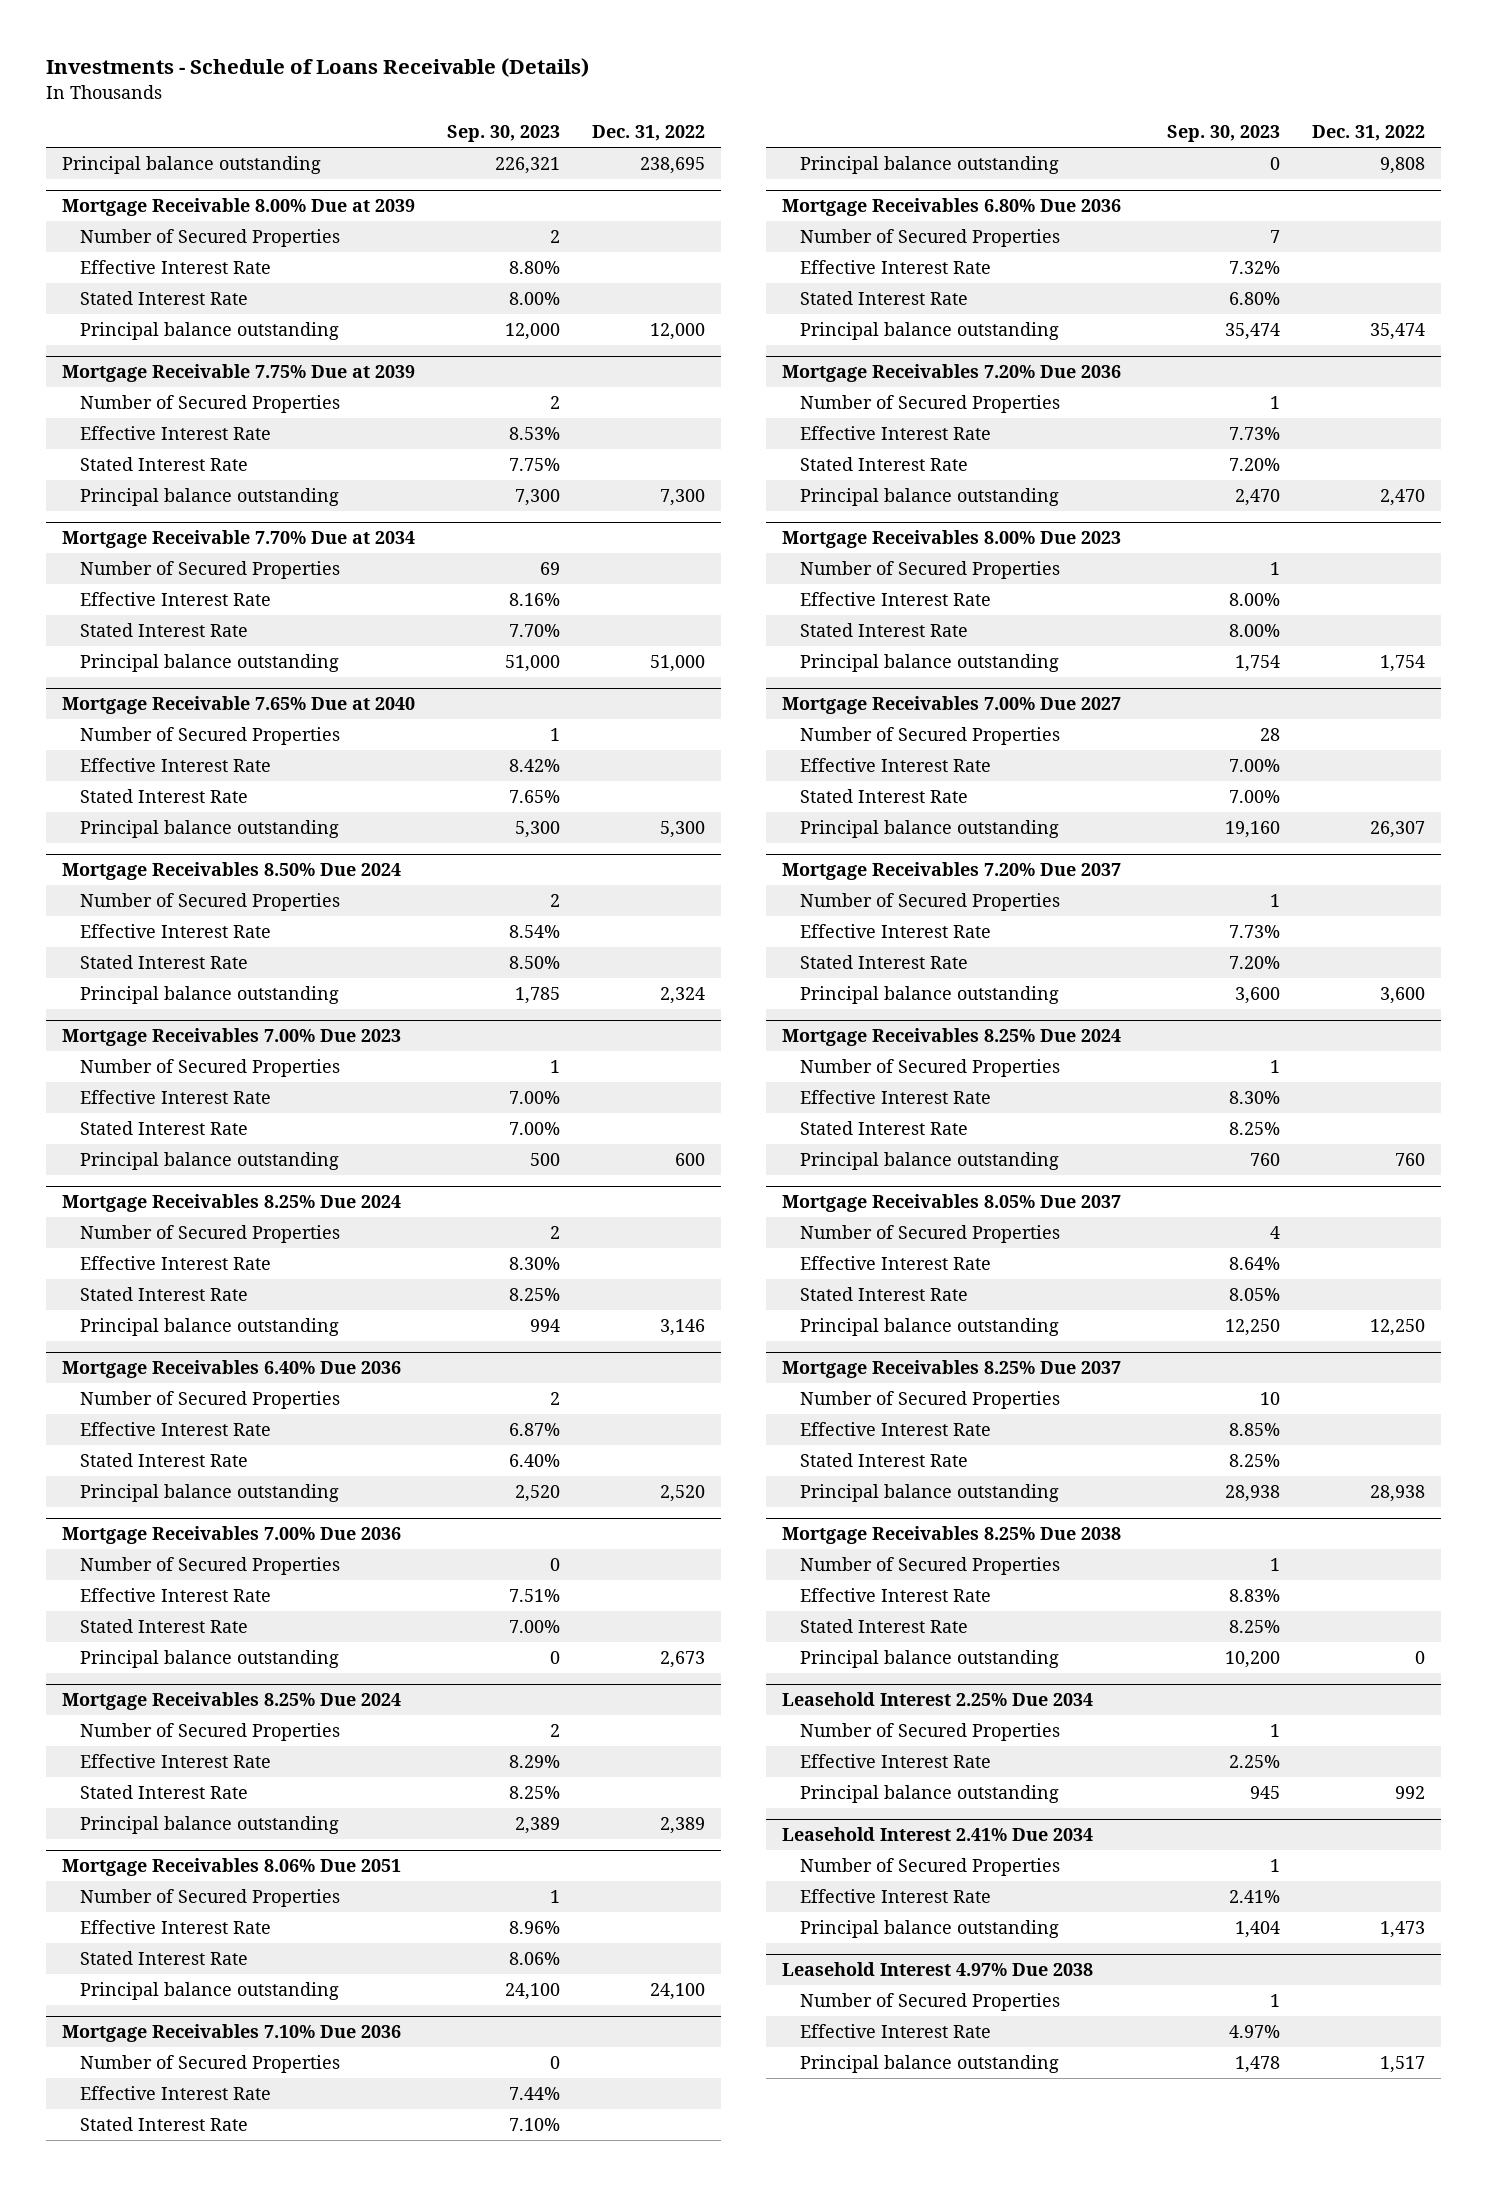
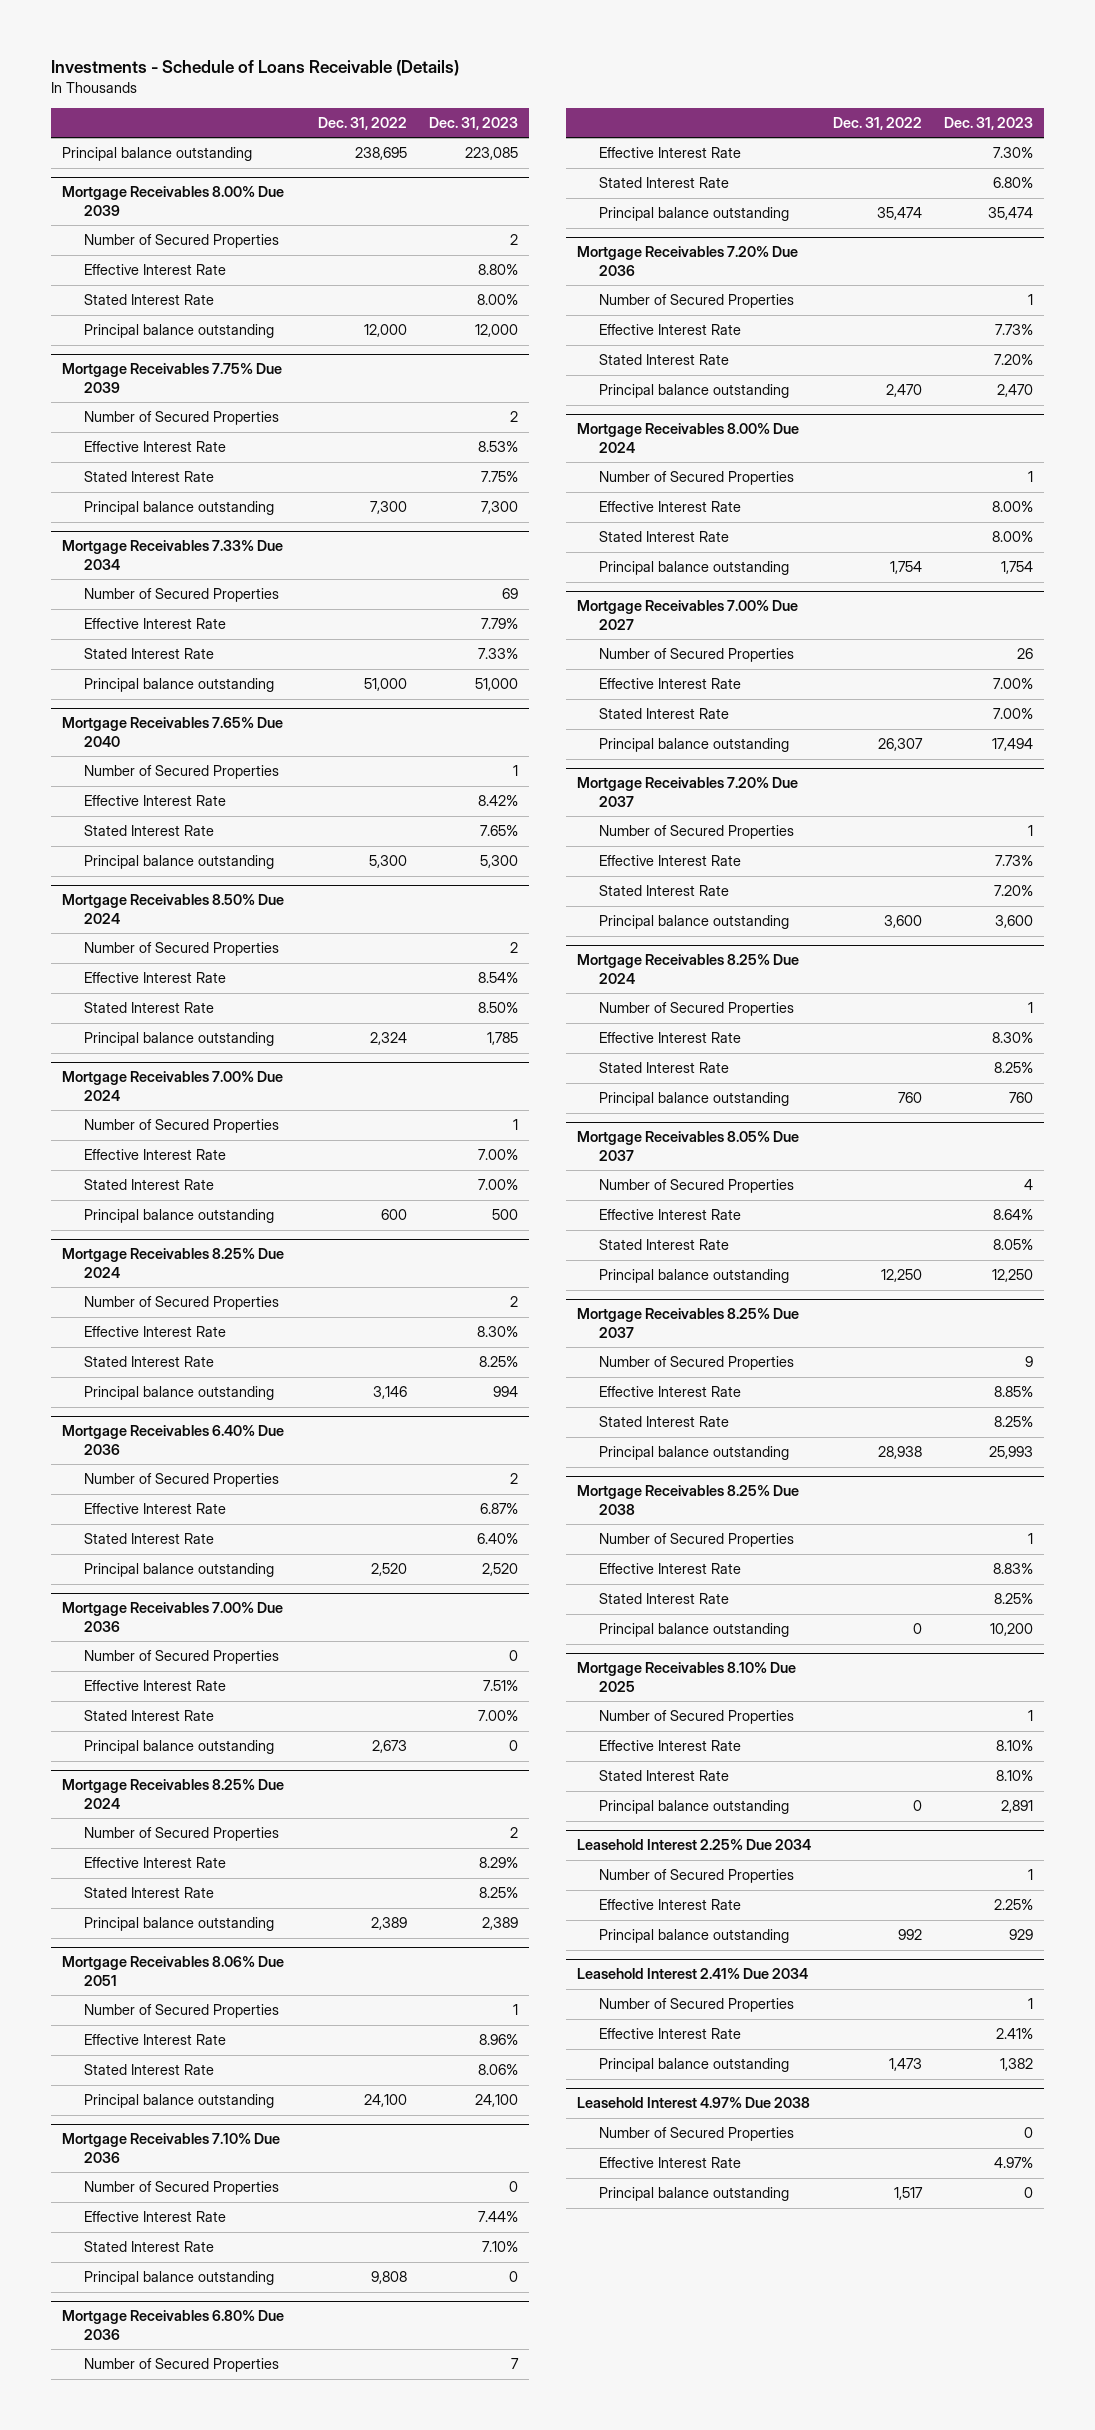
[447,125,561,143] Sep. 30, 2023 -> none
none -> [428,116,518,130] Dec. 31, 2023
[62,198,416,217] Mortgage Receivable 8.00% Due at 2039 -> [61,186,284,216] Mortgage Receivables 8.00% Due 2039
[62,364,416,383] Mortgage Receivable 7.75% Due at 2039 -> [61,363,282,393] Mortgage Receivables 7.75% Due 2039
[62,530,416,549] Mortgage Receivable 7.70% Due at 2034 -> [61,540,283,570] Mortgage Receivables 7.33% Due 2034
[62,696,416,715] Mortgage Receivable 7.65% Due at 2040 -> [61,717,283,747] Mortgage Receivables 7.65% Due 2040
[62,1028,402,1047] Mortgage Receivables 7.00% Due 2023 -> [61,1071,283,1101] Mortgage Receivables 7.00% Due 2024
[782,530,1122,549] Mortgage Receivables 8.00% Due 2023 -> [576,423,799,453] Mortgage Receivables 8.00% Due 2024
none -> [576,1662,796,1692] Mortgage Receivables 8.10% Due 2025
none -> [599,1710,795,1725] Number of Secured Properties
none -> [599,1740,742,1752] Effective Interest Rate
none -> [599,1770,730,1782] Stated Interest Rate
none -> [599,1800,790,1815] Principal balance outstanding

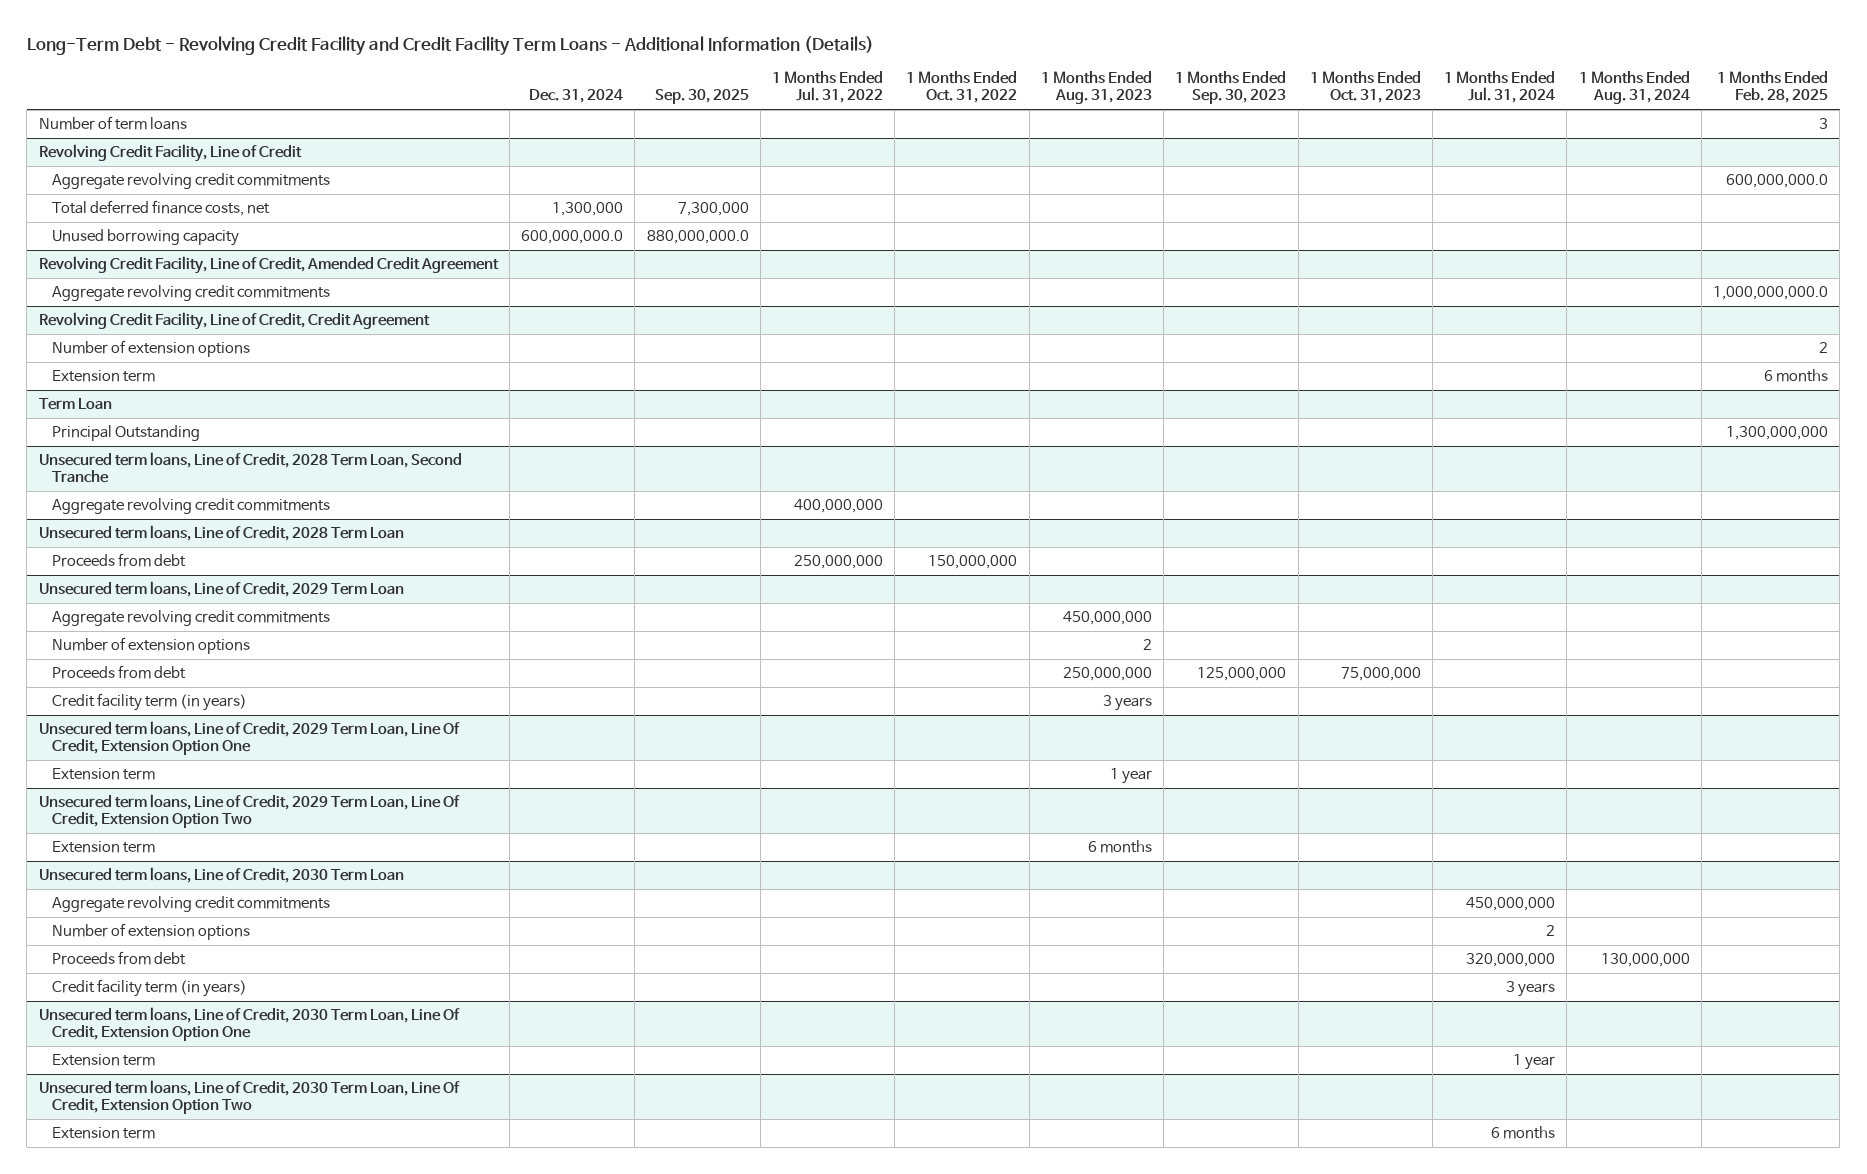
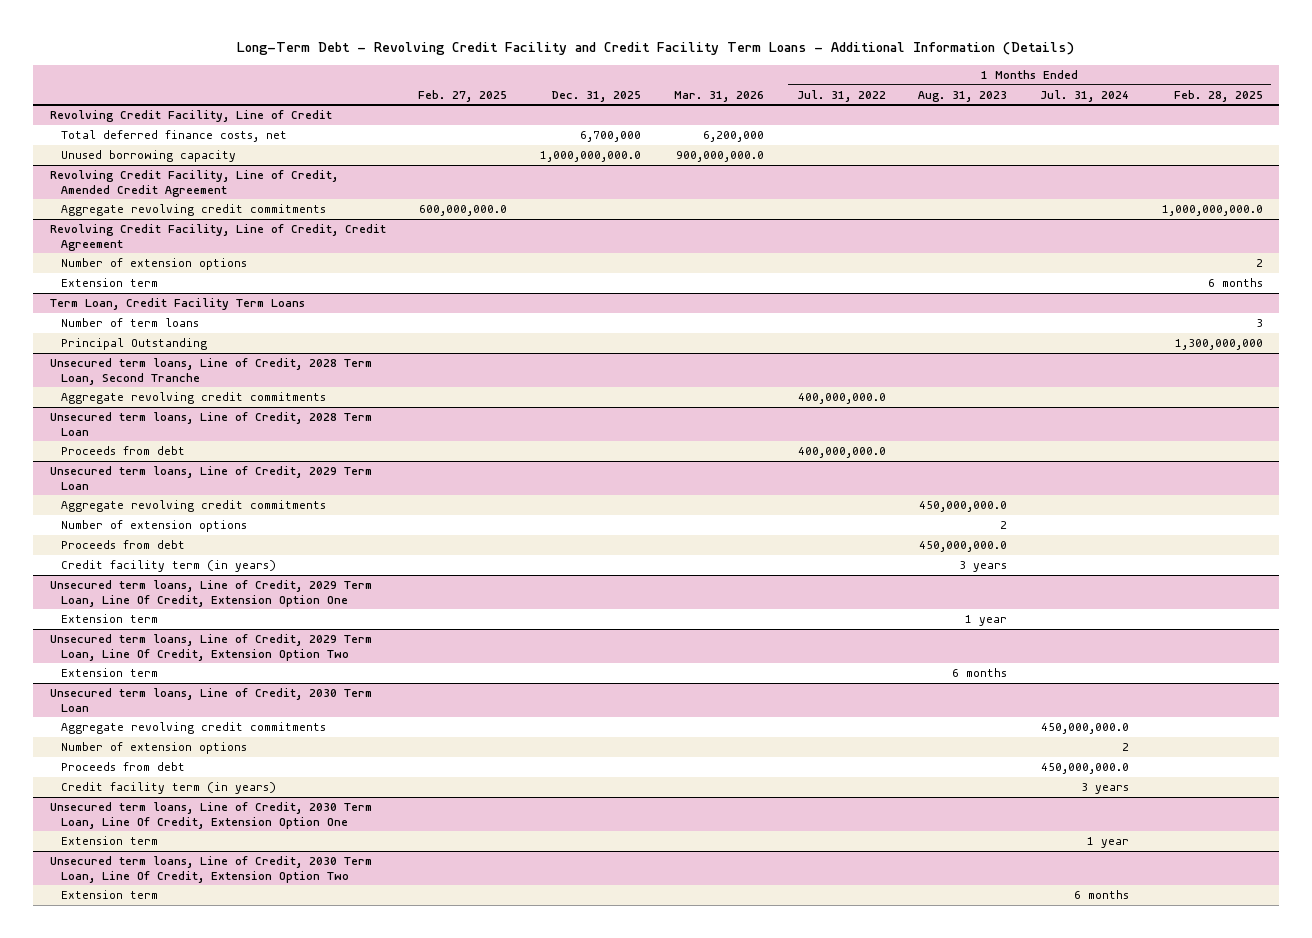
[529,89,624,104] Dec. 31, 2024 -> none
[654,89,749,105] Sep. 30, 2025 -> none
[906,71,1018,104] 1 Months Ended Oct. 31, 2022 -> none
[1175,71,1287,105] 1 Months Ended Sep. 30, 2023 -> none
[1309,71,1421,104] 1 Months Ended Oct. 31, 2023 -> none
[1578,71,1690,105] 1 Months Ended Aug. 31, 2024 -> none
none -> [418,89,508,102] Feb. 27, 2025
none -> [552,90,642,102] Dec. 31, 2025
none -> [673,90,764,102] Mar. 31, 2026
[38,116,187,131] Number of term loans -> none
[51,173,330,190] Aggregate revolving credit commitments -> none
[38,398,112,411] Term Loan -> [49,298,305,311] Term Loan, Credit Facility Term Loans
none -> [61,318,200,328] Number of term loans
[793,499,883,514] 400,000,000 -> [797,393,886,405] 400,000,000.0
[793,555,883,570] 250,000,000 -> [797,447,886,459] 400,000,000.0
[1062,611,1152,626] 450,000,000 -> [919,501,1008,513] 450,000,000.0
[1062,667,1152,682] 250,000,000 -> [919,541,1008,553] 450,000,000.0
[1466,897,1556,912] 450,000,000 -> [1040,723,1129,735] 450,000,000.0
[1466,953,1556,968] 320,000,000 -> [1040,763,1129,775] 450,000,000.0

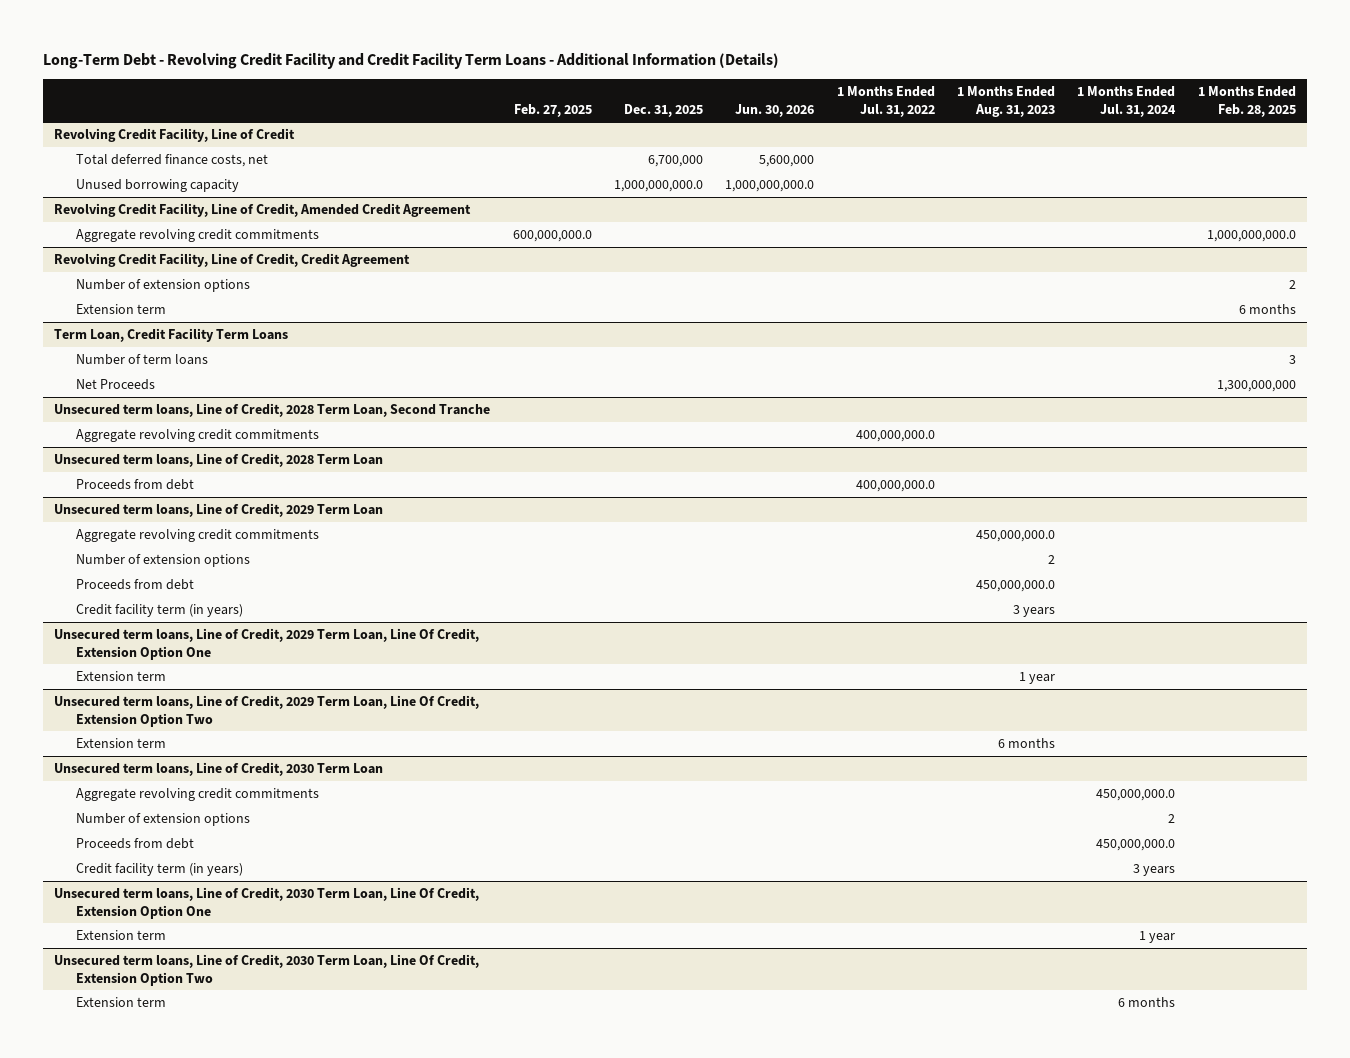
[673,90,764,102] Mar. 31, 2026 -> none
none -> [735,103,815,117] Jun. 30, 2026
[61,338,208,351] Principal Outstanding -> [75,378,155,390] Net Proceeds

